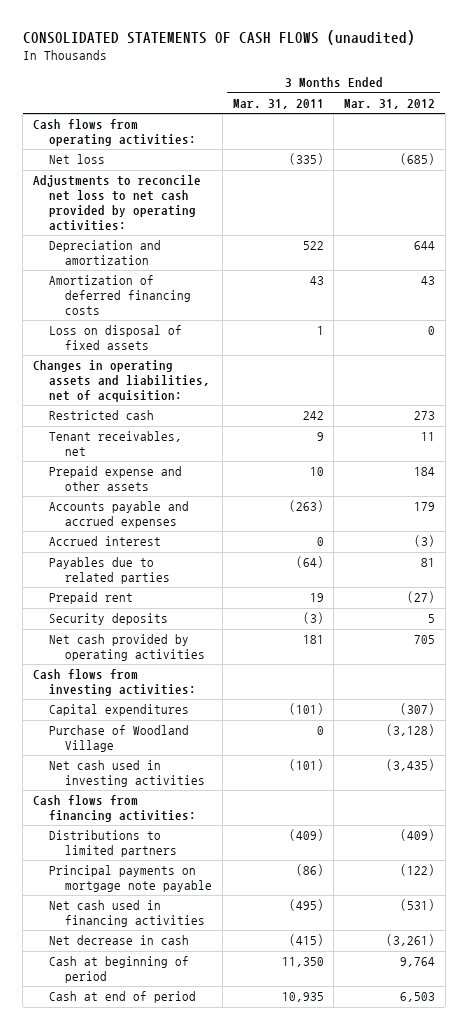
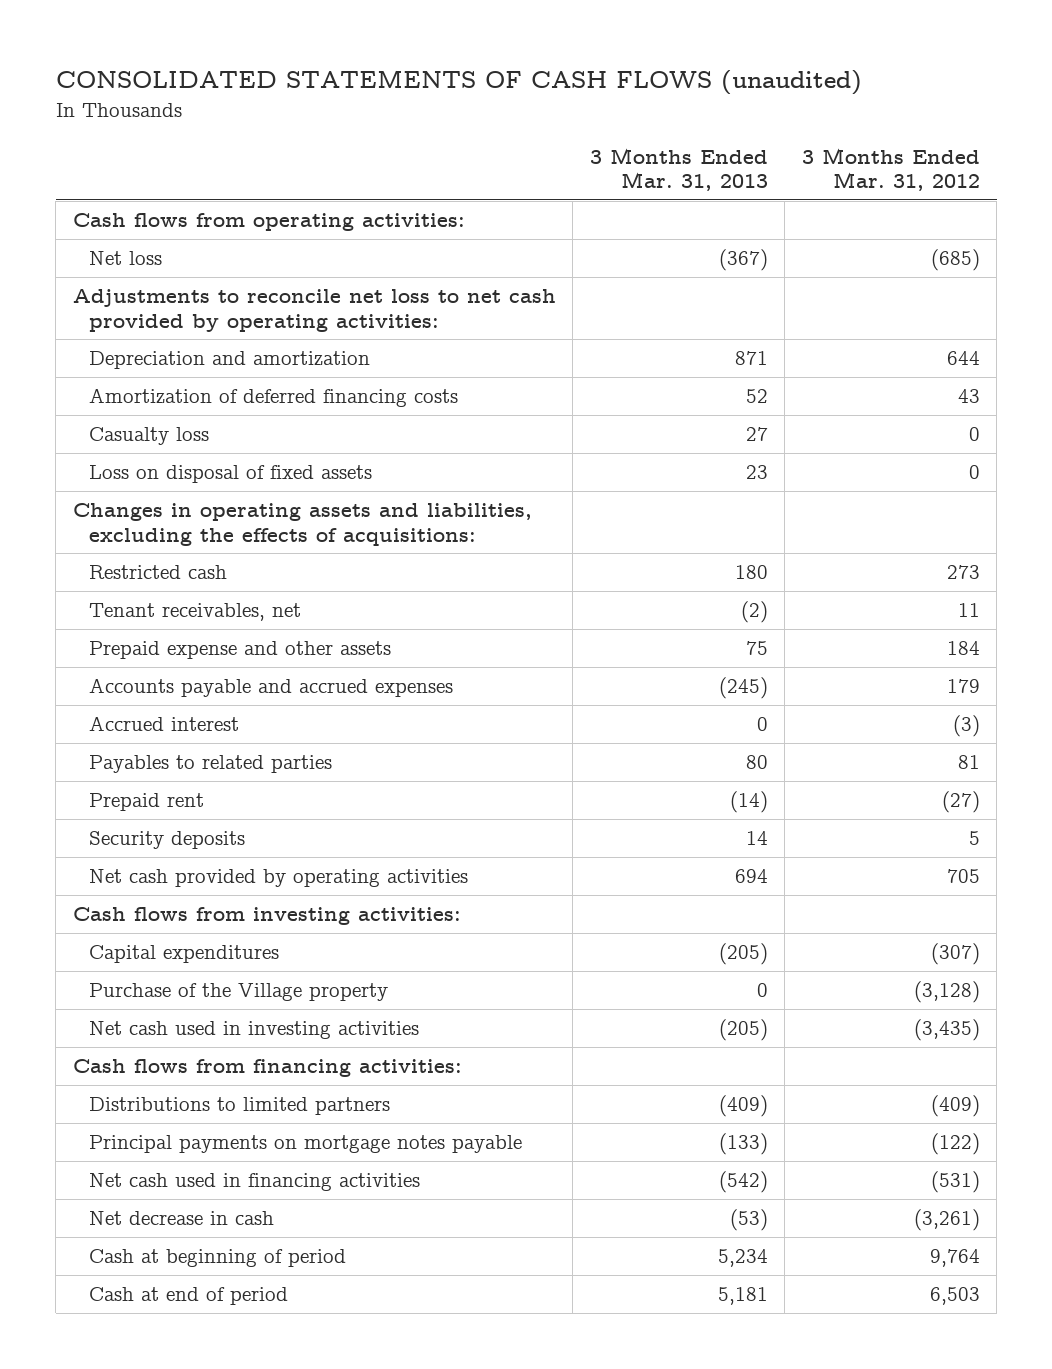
[232,98,324,109] Mar. 31, 2011 -> none
none -> [589,147,768,192] 3 Months Ended Mar. 31, 2013
none -> [89,427,210,446] Casualty loss
[32,360,211,403] Changes in operating assets and liabilities, net of acquisition: -> [72,503,532,546] Changes in operating assets and liabilities, excluding the effects of acquisitions:
[49,557,171,585] Payables due to related parties -> [89,755,333,774] Payables to related parties
[49,725,190,753] Purchase of Woodland Village -> [89,983,389,1002] Purchase of the Village property
[49,865,213,893] Principal payments on mortgage note payable -> [89,1135,523,1154] Principal payments on mortgage notes payable

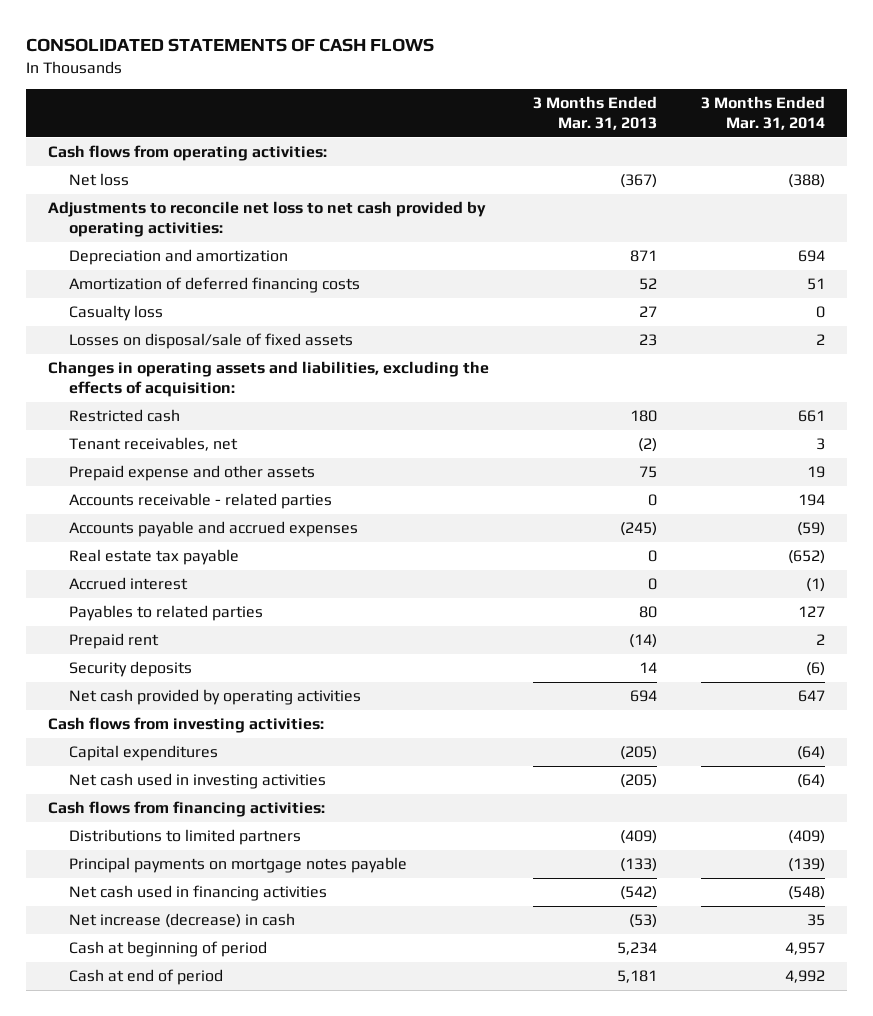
[55,70,862,96] CONSOLIDATED STATEMENTS OF CASH FLOWS (unaudited) -> [26,38,435,53] CONSOLIDATED STATEMENTS OF CASH FLOWS
[801,147,980,192] 3 Months Ended Mar. 31, 2012 -> none
none -> [700,96,825,130] 3 Months Ended Mar. 31, 2014
[89,465,373,484] Loss on disposal of fixed assets -> [69,333,354,350] Losses on disposal/sale of fixed assets
[72,503,532,546] Changes in operating assets and liabilities, excluding the effects of acquisitions: -> [48,361,490,397] Changes in operating assets and liabilities, excluding the effects of acquisition:
none -> [69,493,333,510] Accounts receivable - related parties
none -> [69,549,240,566] Real estate tax payable
[89,983,389,1002] Purchase of the Village property -> none
[89,1211,275,1226] Net decrease in cash -> [69,913,296,929] Net increase (decrease) in cash

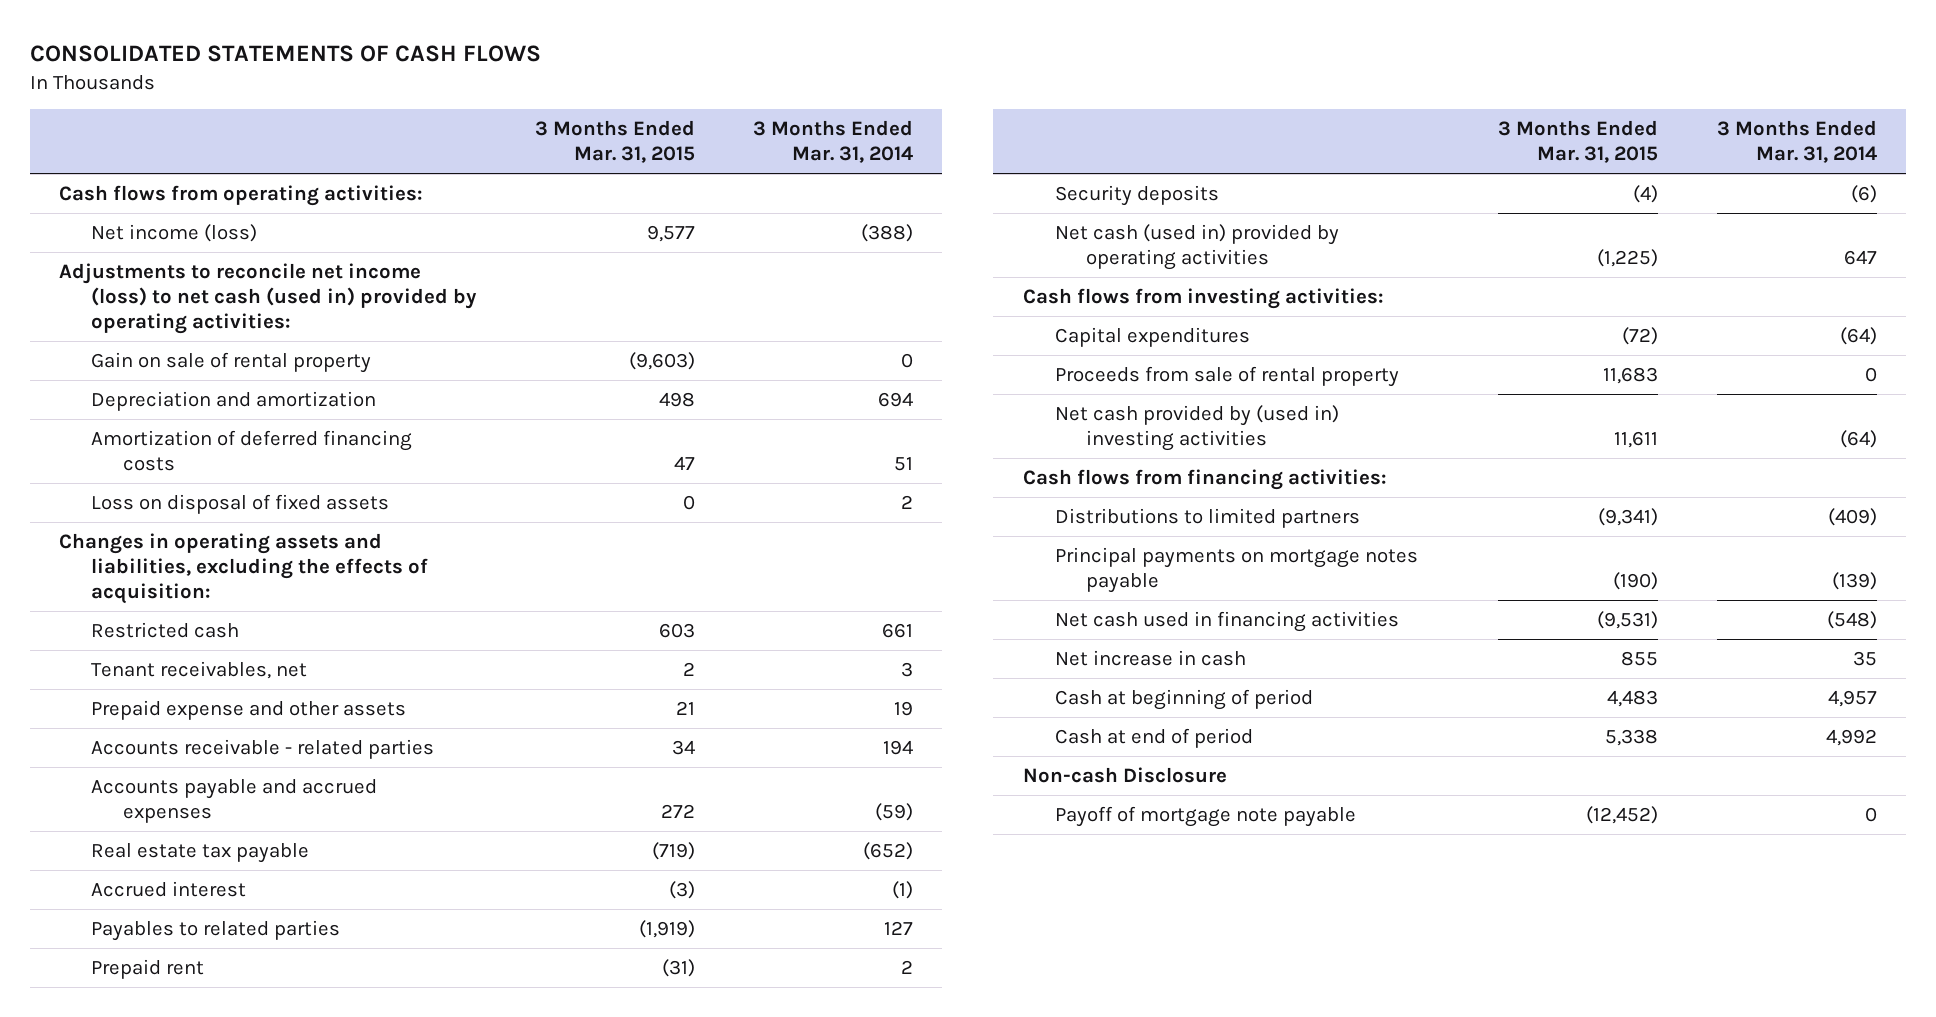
[533,96,658,130] 3 Months Ended Mar. 31, 2013 -> none
none -> [534,120,695,164] 3 Months Ended Mar. 31, 2015
[69,173,130,187] Net loss -> [90,223,257,242] Net income (loss)
[48,201,487,237] Adjustments to reconcile net loss to net cash provided by operating activities: -> [59,262,477,335] Adjustments to reconcile net income (loss) to net cash (used in) provided by operating activities:
none -> [90,351,371,373] Gain on sale of rental property
[69,305,164,322] Casualty loss -> none
[69,333,354,350] Losses on disposal/sale of fixed assets -> [90,493,389,514] Loss on disposal of fixed assets
[69,689,362,706] Net cash provided by operating activities -> [1054,223,1339,271] Net cash (used in) provided by operating activities
none -> [1054,365,1399,387] Proceeds from sale of rental property
[69,773,327,790] Net cash used in investing activities -> [1054,404,1339,452] Net cash provided by (used in) investing activities
[69,913,296,929] Net increase (decrease) in cash -> [1054,649,1246,666] Net increase in cash
none -> [1022,766,1227,783] Non-cash Disclosure
none -> [1054,805,1356,827] Payoff of mortgage note payable

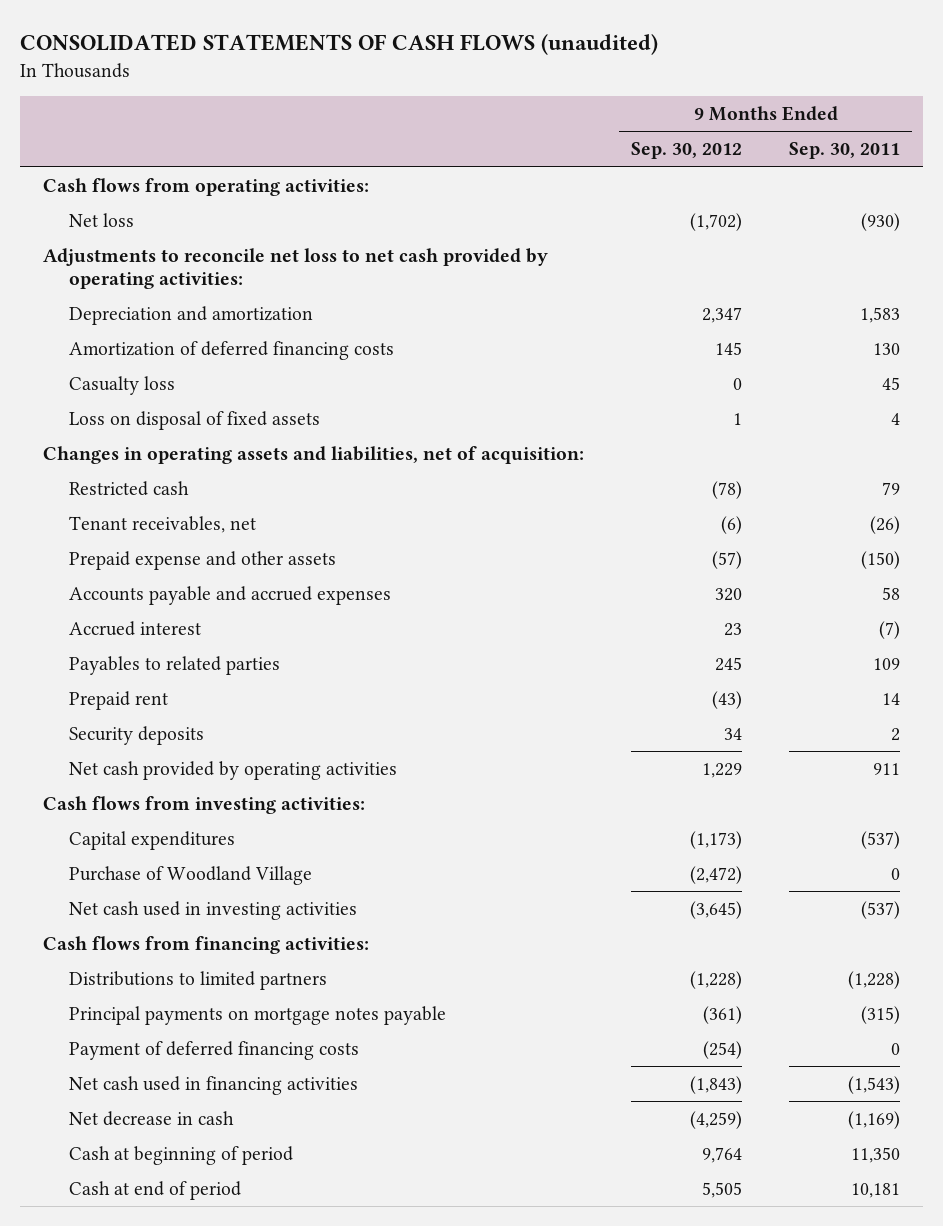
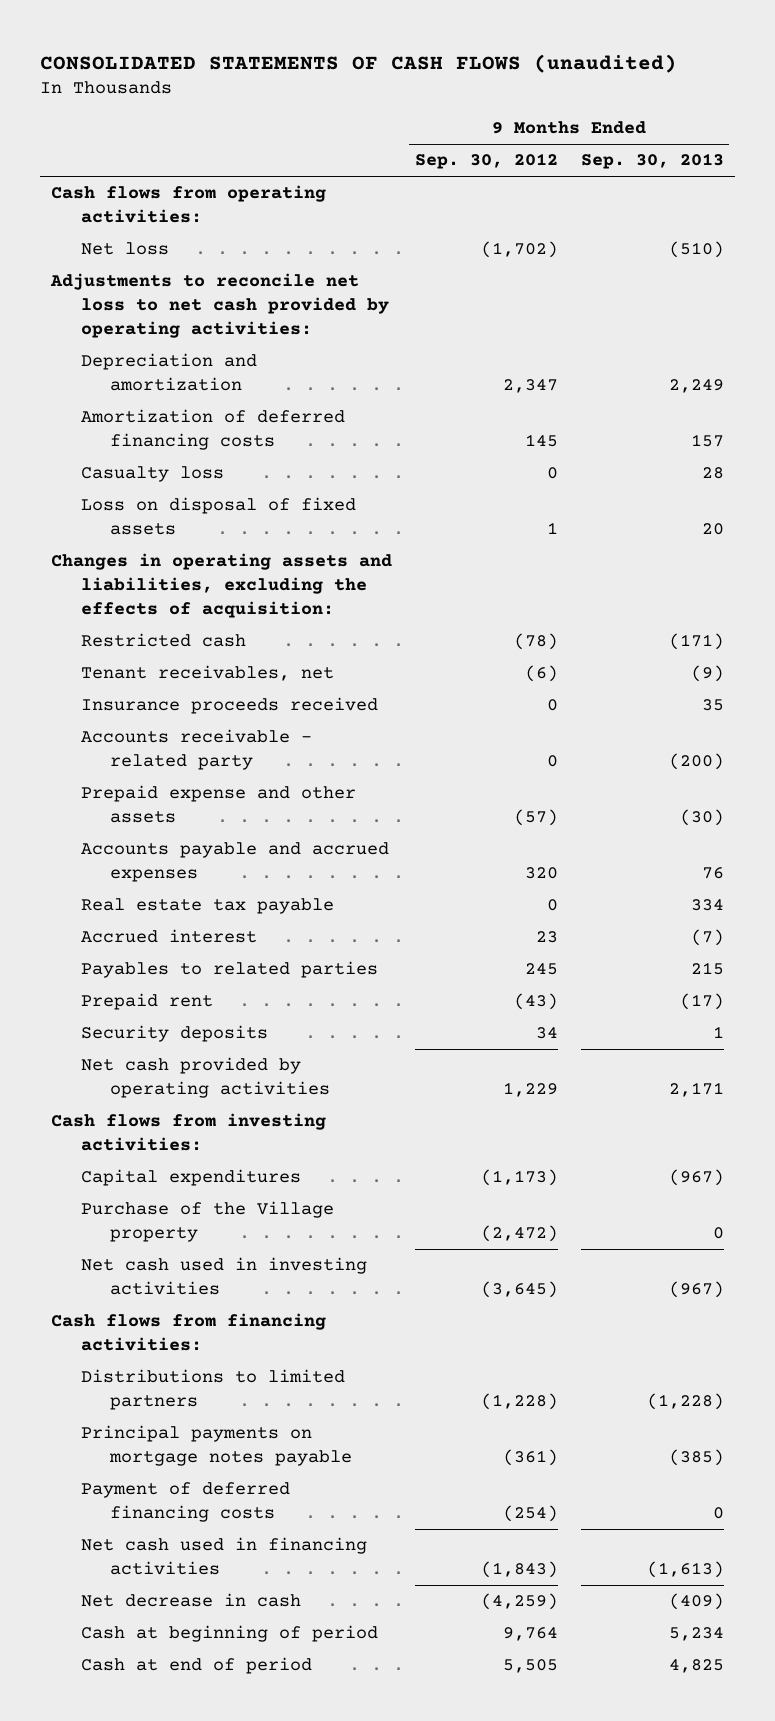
[788,142,900,160] Sep. 30, 2011 -> none
none -> [580,153,724,170] Sep. 30, 2013
[43,445,585,464] Changes in operating assets and liabilities, net of acquisition: -> [51,553,393,618] Changes in operating assets and liabilities, excluding the effects of acquisition:
none -> [80,697,378,715] Insurance proceeds received
none -> [80,729,312,771] Accounts receivable - related party
none -> [80,898,334,915] Real estate tax payable
[69,865,313,885] Purchase of Woodland Village -> [80,1201,334,1243] Purchase of the Village property

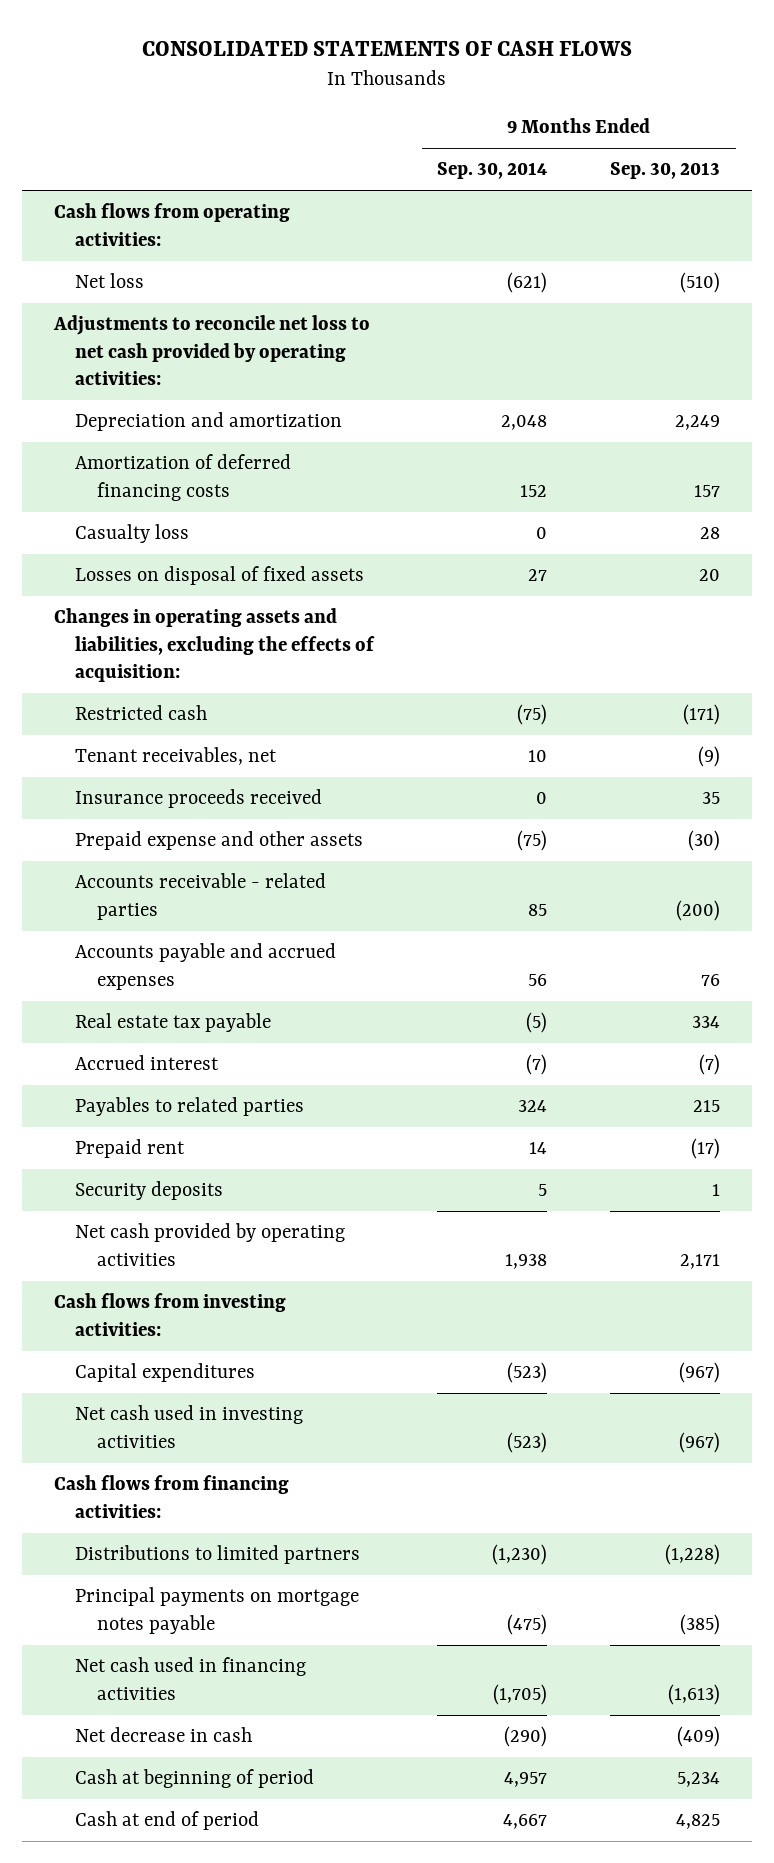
[39,53,677,73] CONSOLIDATED STATEMENTS OF CASH FLOWS (unaudited) -> [142,40,633,56] CONSOLIDATED STATEMENTS OF CASH FLOWS
[414,153,558,170] Sep. 30, 2012 -> none
none -> [437,162,548,180] Sep. 30, 2014
[80,497,356,536] Loss on disposal of fixed assets -> [75,566,365,586] Losses on disposal of fixed assets
[80,729,312,771] Accounts receivable - related party -> none
none -> [75,873,327,920] Accounts receivable - related parties
[80,1201,334,1243] Purchase of the Village property -> none
[80,1482,290,1523] Payment of deferred financing costs -> none

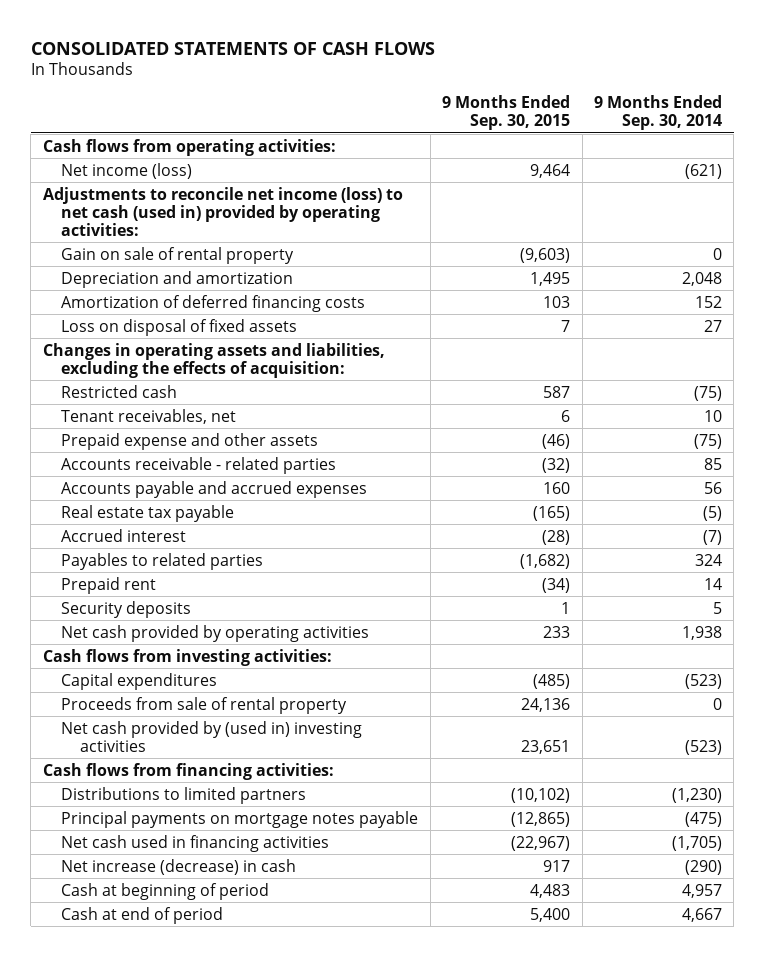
[610,162,721,180] Sep. 30, 2013 -> none
none -> [442,95,571,131] 9 Months Ended Sep. 30, 2015
[75,273,145,289] Net loss -> [61,162,193,179] Net income (loss)
[53,315,371,386] Adjustments to reconcile net loss to net cash provided by operating activities: -> [42,186,403,236] Adjustments to reconcile net income (loss) to net cash (used in) provided by operating activities:
none -> [61,246,295,264] Gain on sale of rental property
[75,524,190,544] Casualty loss -> none
[75,566,365,586] Losses on disposal of fixed assets -> [61,318,298,336] Loss on disposal of fixed assets
[75,789,323,809] Insurance proceeds received -> none
none -> [61,696,348,714] Proceeds from sale of rental property
[75,1405,304,1448] Net cash used in investing activities -> [61,720,363,752] Net cash provided by (used in) investing activities
[75,1727,253,1743] Net decrease in cash -> [61,858,297,875] Net increase (decrease) in cash

